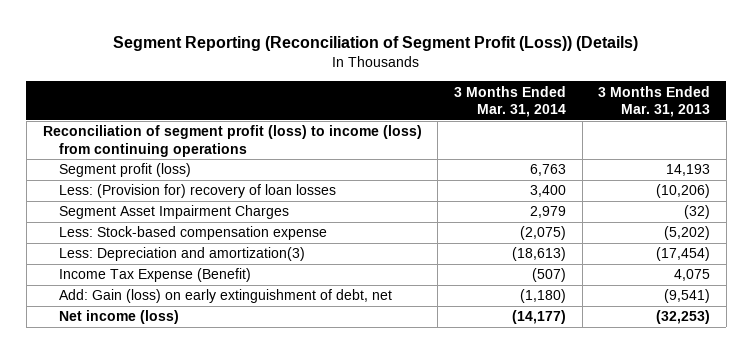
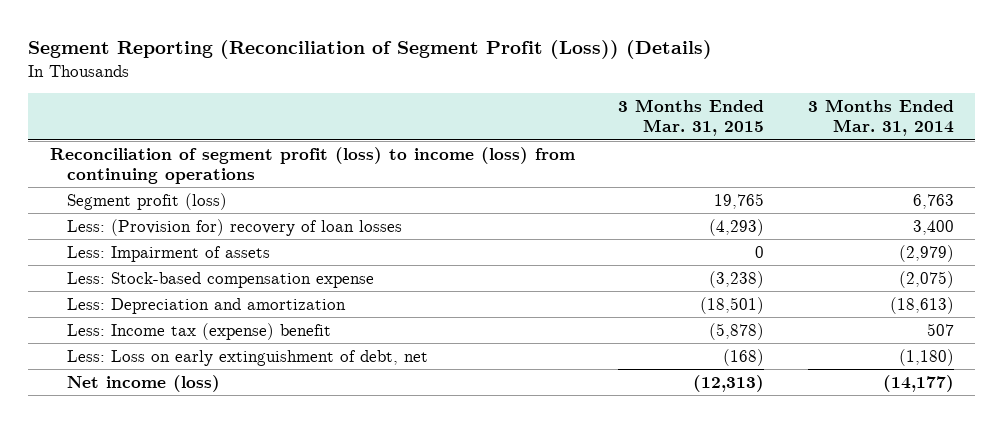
[598,85,711,118] 3 Months Ended Mar. 31, 2013 -> none
none -> [618,98,765,137] 3 Months Ended Mar. 31, 2015
[59,205,290,220] Segment Asset Impairment Charges -> [67,245,271,262] Less: Impairment of assets
[529,206,566,219] 2,979 -> [898,244,954,262] (2,979)
[59,247,306,262] Less: Depreciation and amortization(3) -> [67,297,347,314] Less: Depreciation and amortization
[59,268,252,283] Income Tax Expense (Benefit) -> [67,322,332,340] Less: Income tax (expense) benefit
[531,268,566,283] (507) -> [926,322,954,336] 507
[59,289,393,304] Add: Gain (loss) on early extinguishment of debt, net -> [67,349,429,366] Less: Loss on early extinguishment of debt, net

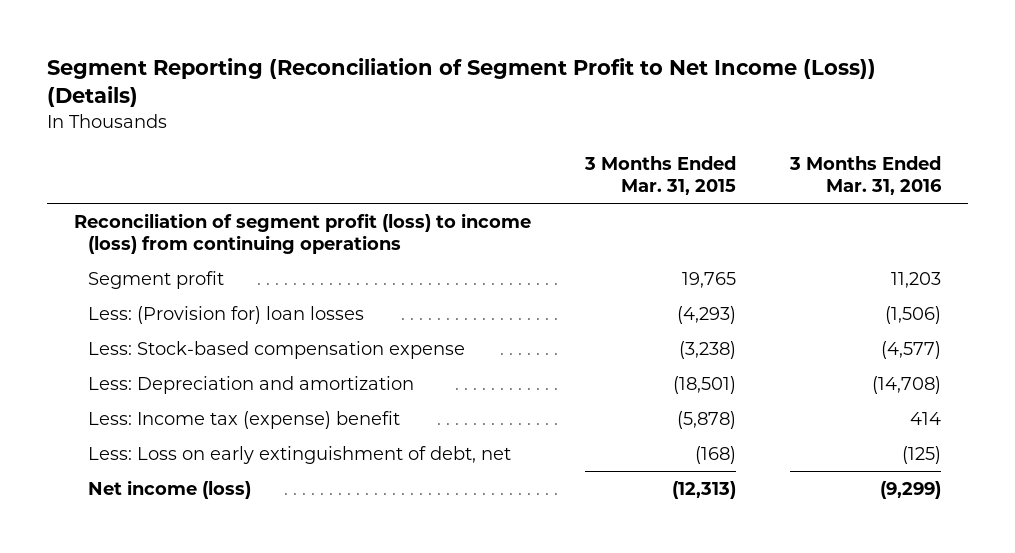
[28,40,713,60] Segment Reporting (Reconciliation of Segment Profit (Loss)) (Details) -> [46,57,876,108] Segment Reporting (Reconciliation of Segment Profit to Net Income (Loss)) (Details)
[807,98,954,137] 3 Months Ended Mar. 31, 2014 -> none
none -> [789,155,943,196] 3 Months Ended Mar. 31, 2016
[67,245,271,262] Less: Impairment of assets -> none
[67,192,228,210] Segment profit (loss) -> [88,270,225,289] Segment profit
[67,218,403,236] Less: (Provision for) recovery of loan losses -> [88,305,365,324] Less: (Provision for) loan losses

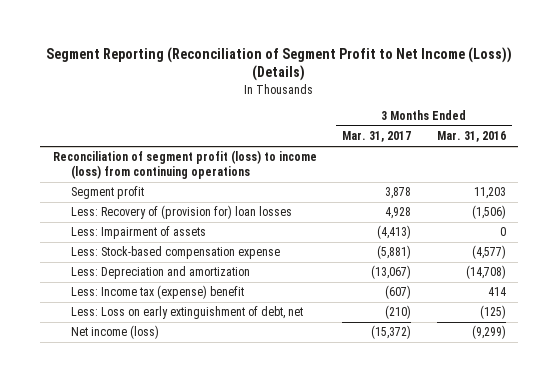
[583,155,736,196] 3 Months Ended Mar. 31, 2015 -> none
none -> [342,131,412,143] Mar. 31, 2017
[88,305,365,324] Less: (Provision for) loan losses -> [71,205,293,220] Less: Recovery of (provision for) loan losses
none -> [71,226,207,240] Less: Impairment of assets

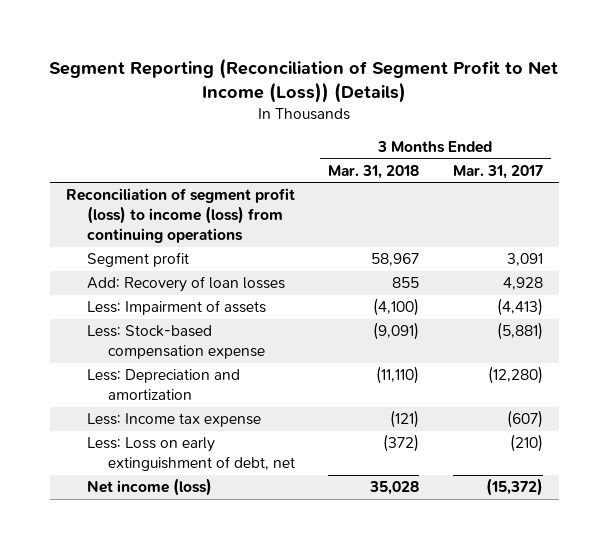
[436,131,506,143] Mar. 31, 2016 -> none
none -> [328,164,420,179] Mar. 31, 2018
[385,187,412,200] 3,878 -> [506,253,543,267] 3,091
[71,205,293,220] Less: Recovery of (provision for) loan losses -> [87,276,286,293] Add: Recovery of loan losses
[371,265,412,280] (13,067) -> [487,366,543,385] (12,280)
[71,285,245,300] Less: Income tax (expense) benefit -> [87,413,262,428] Less: Income tax expense

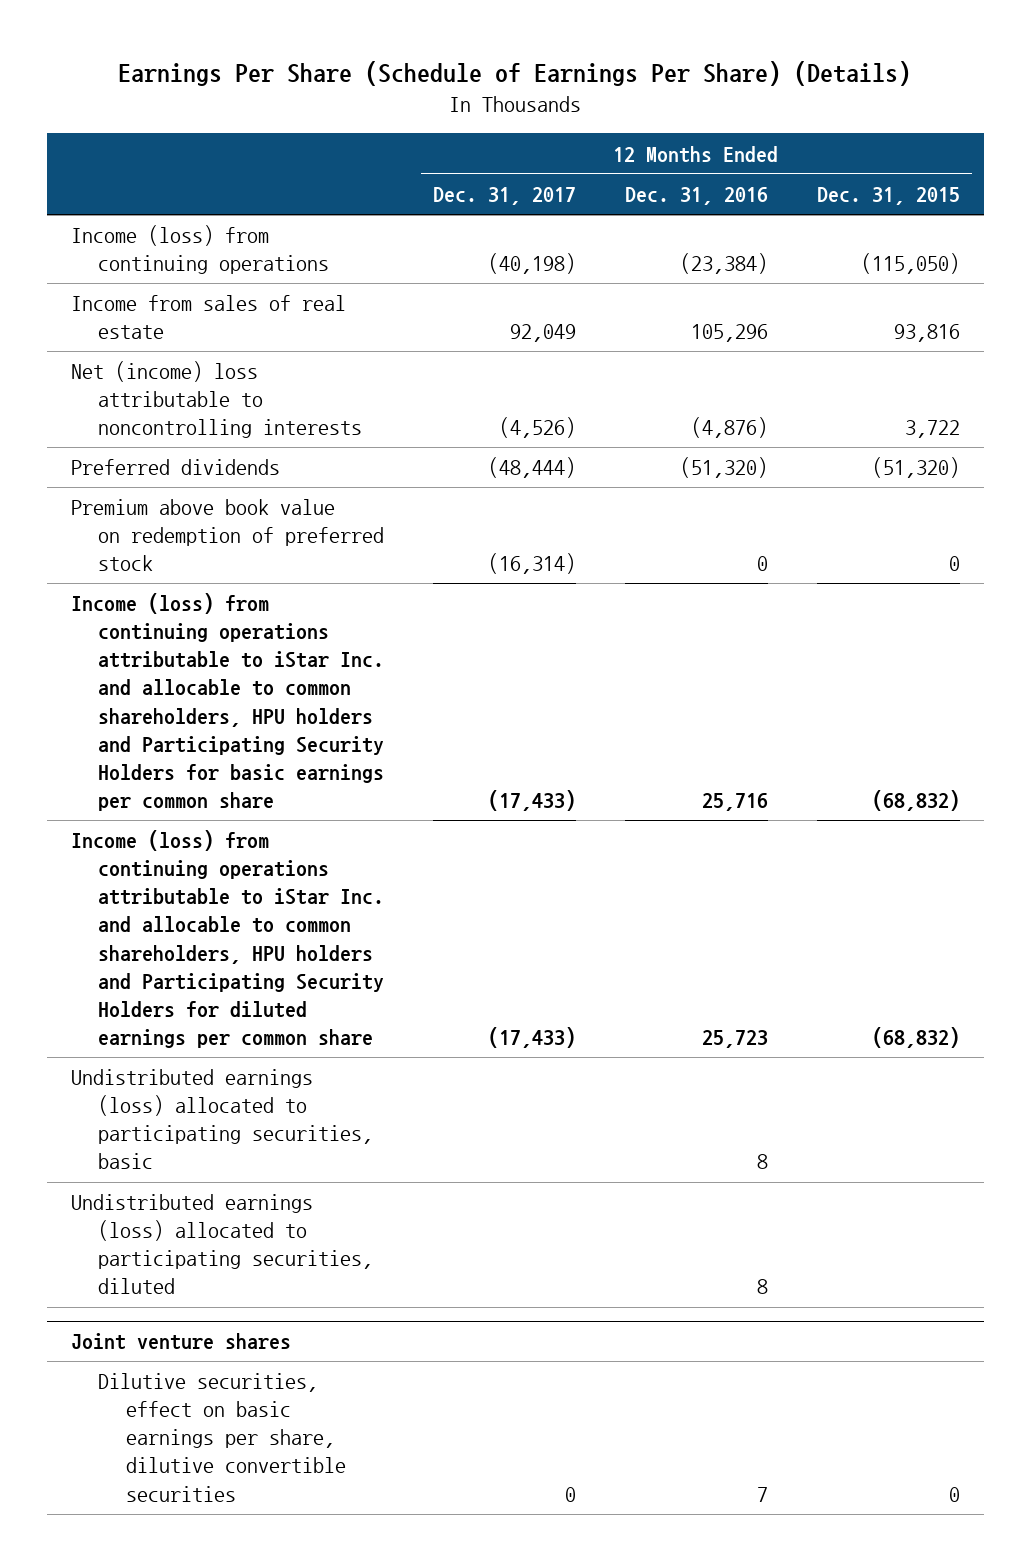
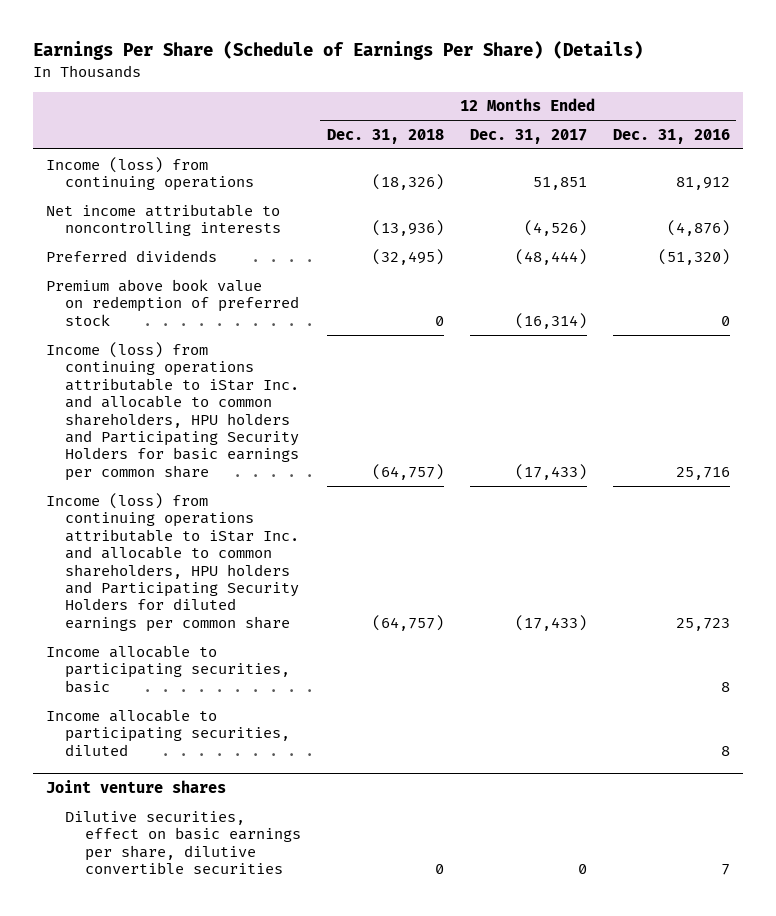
[816,187,960,206] Dec. 31, 2015 -> none
none -> [326,128,444,144] Dec. 31, 2018
[70,295,346,340] Income from sales of real estate -> none
[488,253,577,275] (40,198) -> [532,177,587,191] 51,851
[679,253,768,275] (23,384) -> [675,177,730,191] 81,912
[70,361,363,439] Net (income) loss attributable to noncontrolling interests -> [46,203,282,237] Net income attributable to noncontrolling interests
[70,1069,374,1170] Undistributed earnings (loss) allocated to participating securities, basic -> none
[70,1194,374,1295] Undistributed earnings (loss) allocated to participating securities, diluted -> none
none -> [46,644,291,693] Income allocable to participating securities, basic
none -> [46,708,291,756] Income allocable to participating securities, diluted

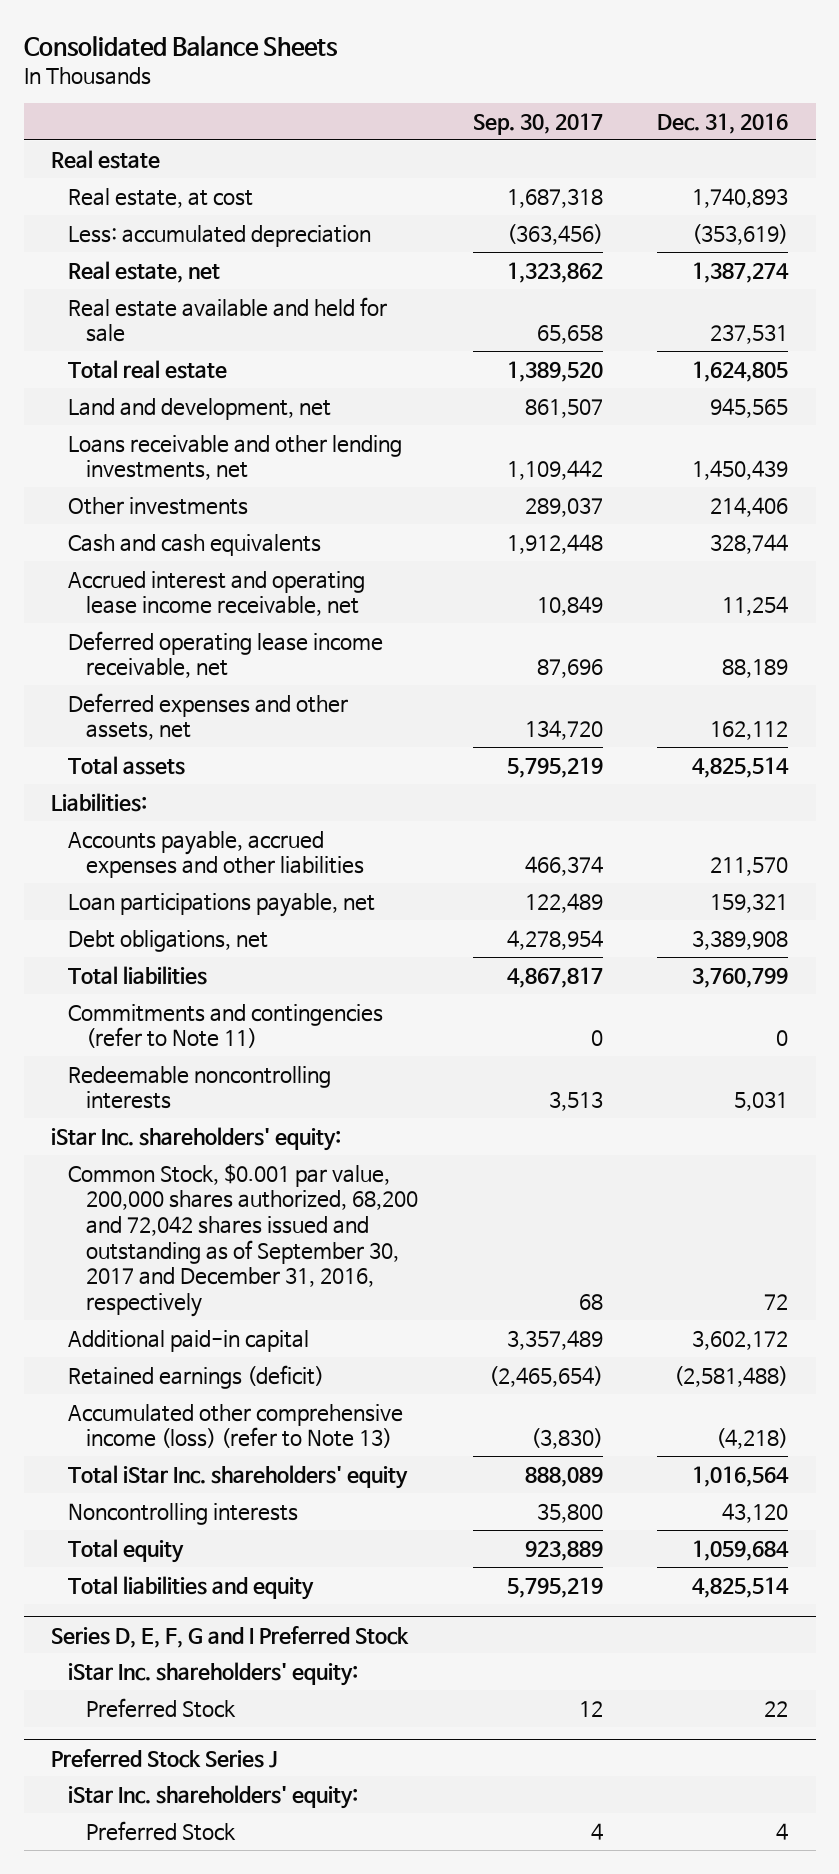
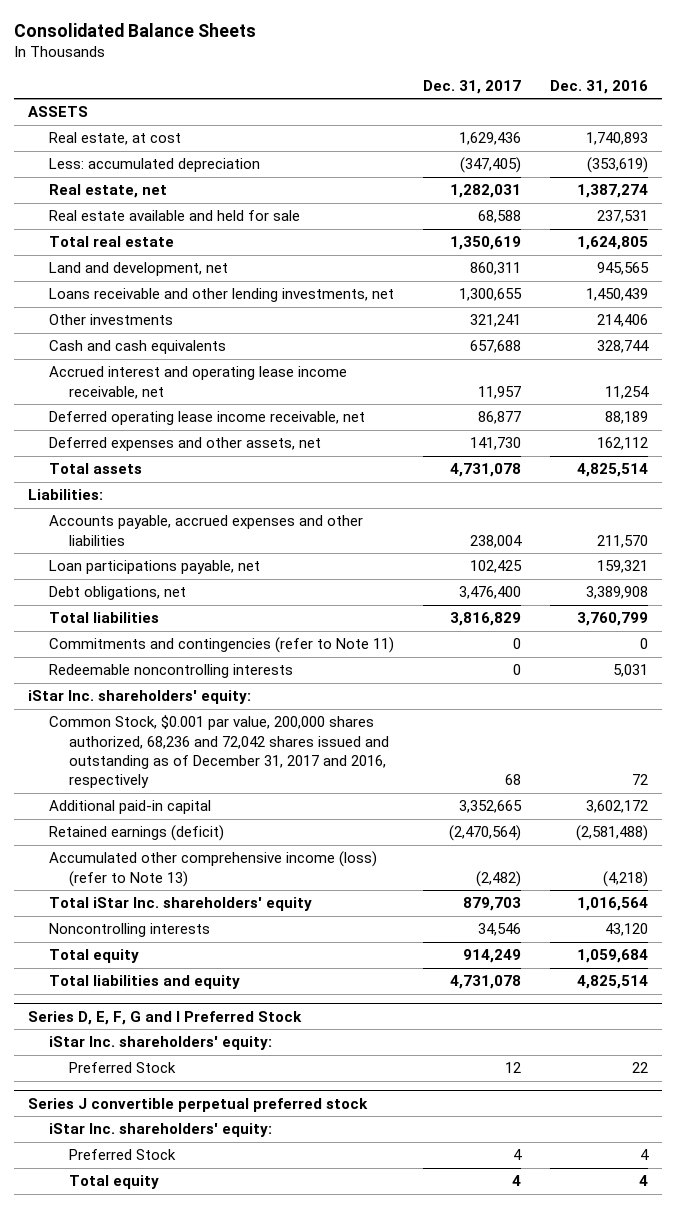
[472,113,603,136] Sep. 30, 2017 -> none
none -> [422,79,521,94] Dec. 31, 2017
[50,149,160,169] Real estate -> none
none -> [28,106,89,118] ASSETS
[68,1163,418,1318] Common Stock, $0.001 par value, 200,000 shares authorized, 68,200 and 72,042 shares issued and outstanding as of September 30, 2017 and December 31, 2016, respectively -> [48,715,390,789] Common Stock, $0.001 par value, 200,000 shares authorized, 68,236 and 72,042 shares issued and outstanding as of December 31, 2017 and 2016, respectively
[50,1748,278,1768] Preferred Stock Series J -> [28,1097,369,1112] Series J convertible perpetual preferred stock
none -> [69,1175,160,1190] Total equity

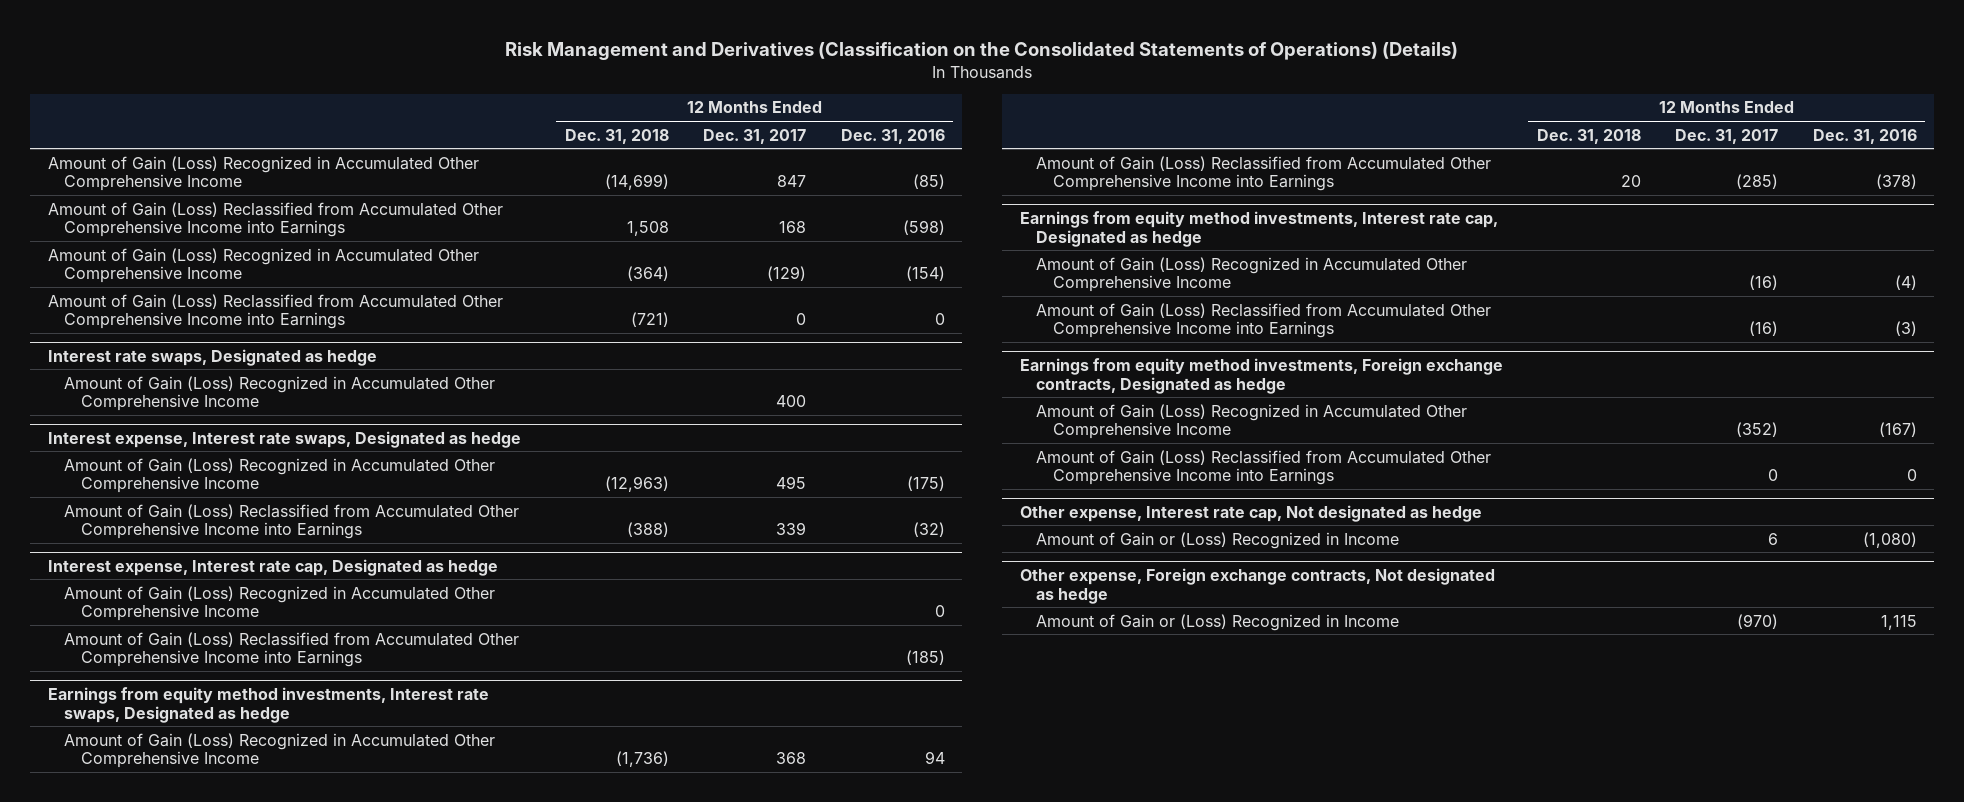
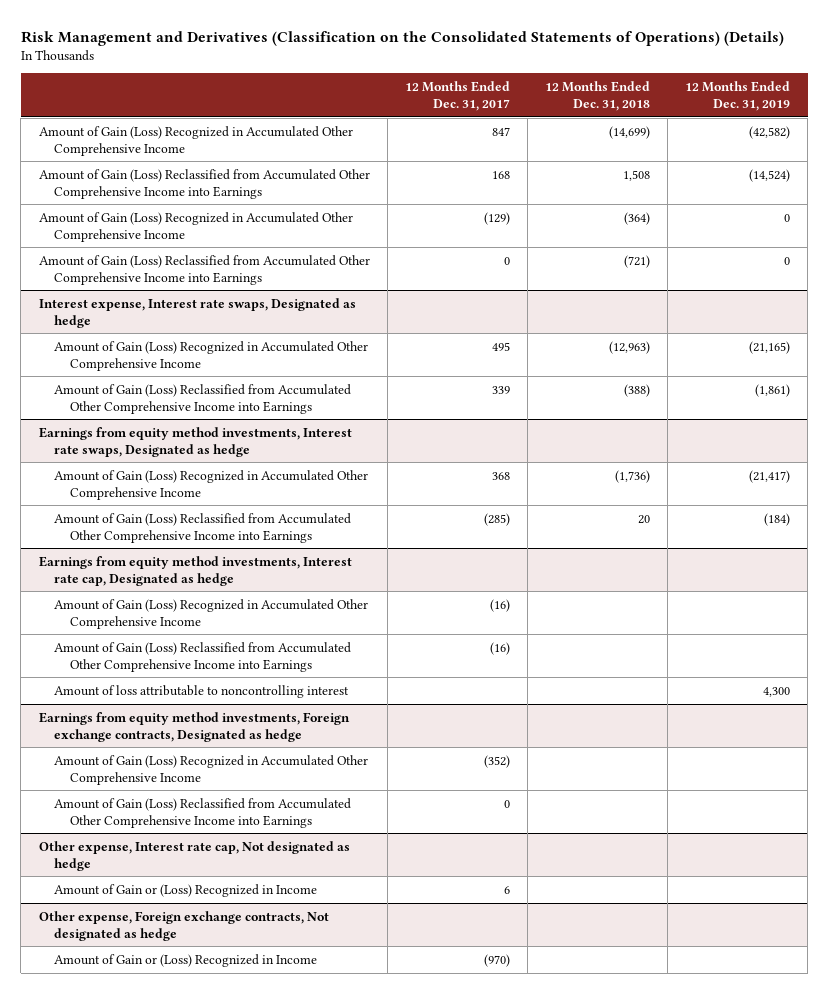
[840,128,945,144] Dec. 31, 2016 -> none
none -> [684,80,790,111] 12 Months Ended Dec. 31, 2019
[47,348,377,366] Interest rate swaps, Designated as hedge -> none
[64,375,496,412] Amount of Gain (Loss) Recognized in Accumulated Other Comprehensive Income -> none
[47,558,498,576] Interest expense, Interest rate cap, Designated as hedge -> none
[64,585,496,622] Amount of Gain (Loss) Recognized in Accumulated Other Comprehensive Income -> none
[64,631,520,668] Amount of Gain (Loss) Reclassified from Accumulated Other Comprehensive Income into Earnings -> none
none -> [54,684,350,698] Amount of loss attributable to noncontrolling interest

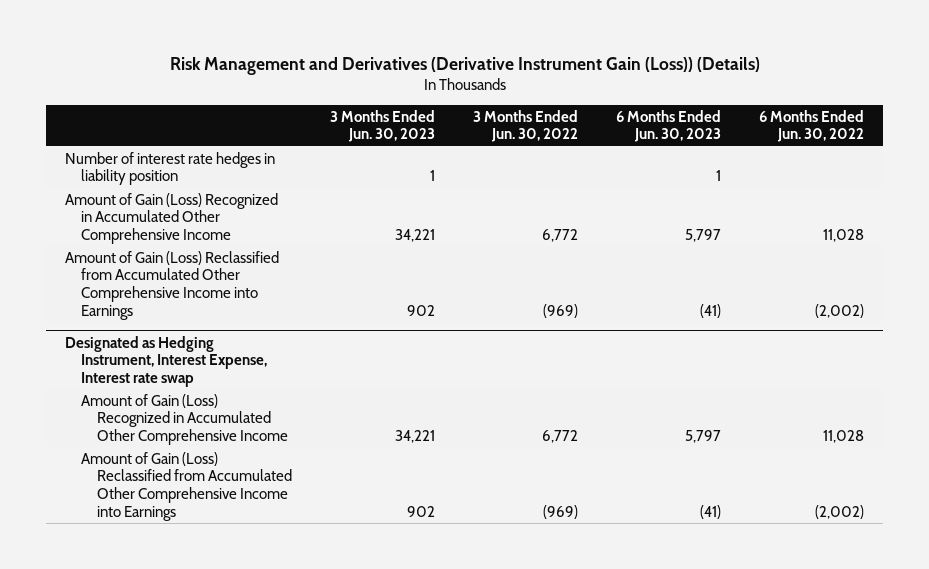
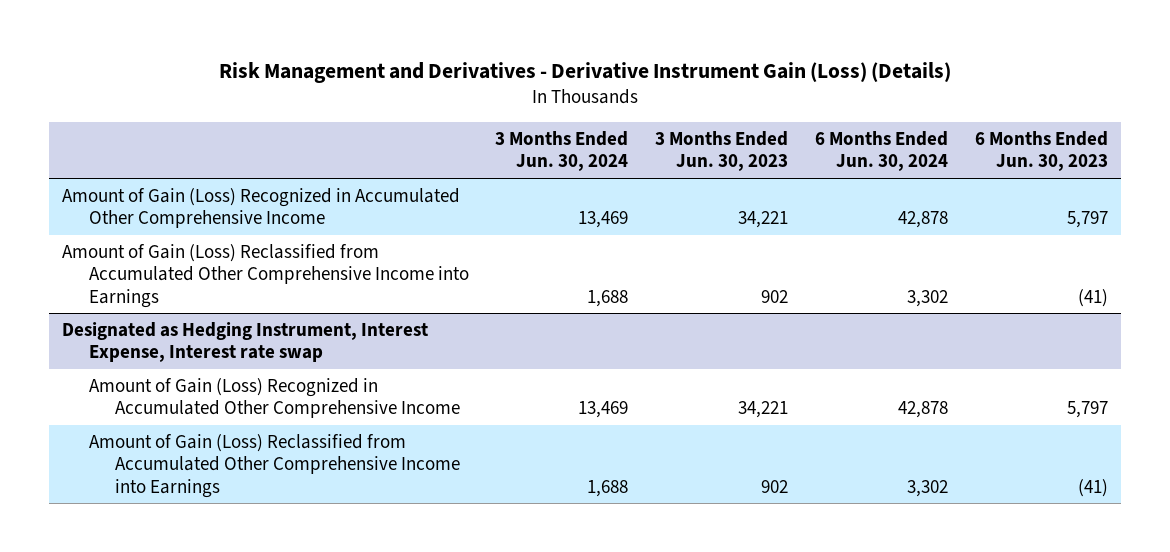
[169,56,760,75] Risk Management and Derivatives (Derivative Instrument Gain (Loss)) (Details) -> [218,61,951,83] Risk Management and Derivatives - Derivative Instrument Gain (Loss) (Details)
[472,109,578,143] 3 Months Ended Jun. 30, 2022 -> none
[759,109,865,143] 6 Months Ended Jun. 30, 2022 -> none
none -> [495,131,629,172] 3 Months Ended Jun. 30, 2024
none -> [814,131,948,172] 6 Months Ended Jun. 30, 2024
[65,151,276,186] Number of interest rate hedges in liability position -> none

